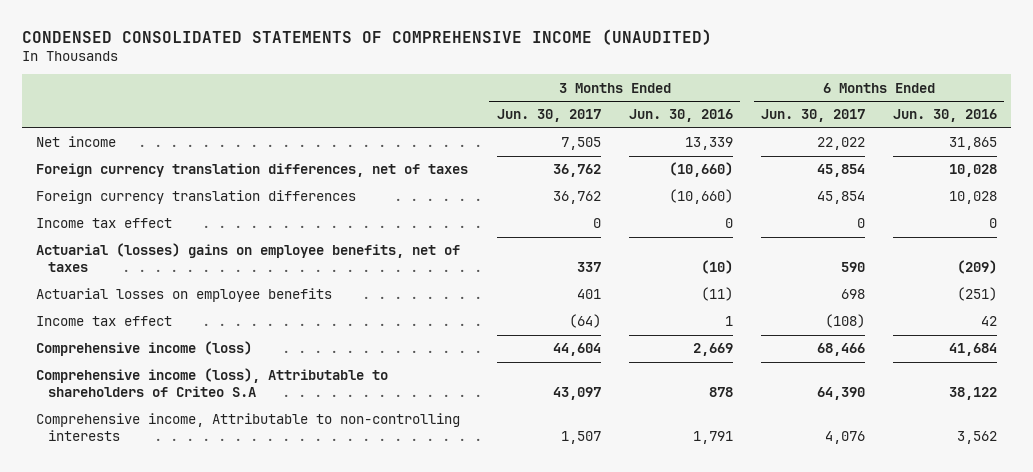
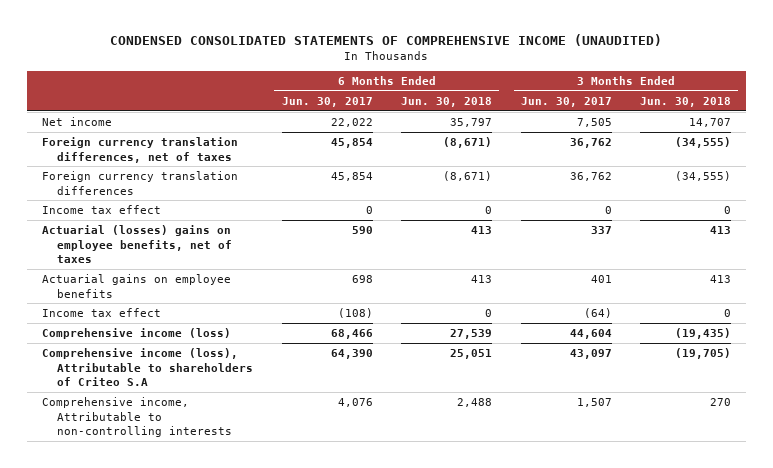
[628,109,733,123] Jun. 30, 2016 -> none
[892,109,997,123] Jun. 30, 2016 -> none
none -> [401,97,493,108] Jun. 30, 2018
none -> [640,97,732,108] Jun. 30, 2018
[36,288,333,303] Actuarial losses on employee benefits -> [41,274,231,298] Actuarial gains on employee benefits

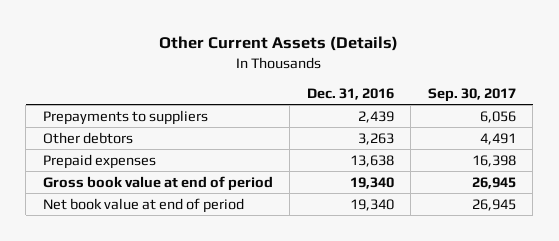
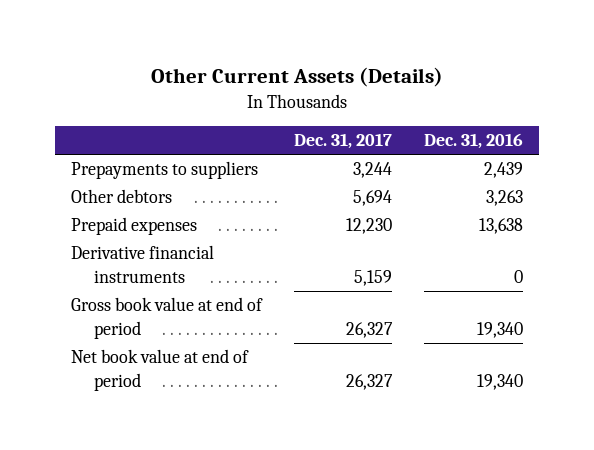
[427,87,516,102] Sep. 30, 2017 -> none
none -> [294,133,393,150] Dec. 31, 2017
none -> [71,245,215,283] Derivative financial instruments

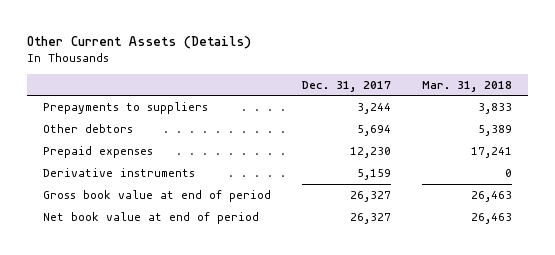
[423,133,523,150] Dec. 31, 2016 -> none
none -> [422,80,513,92] Mar. 31, 2018
[71,245,215,283] Derivative financial instruments -> [42,168,195,178] Derivative instruments

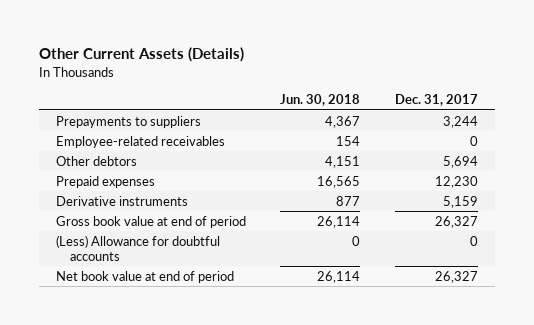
[422,80,513,92] Mar. 31, 2018 -> none
none -> [280,94,361,107] Jun. 30, 2018
none -> [56,135,226,148] Employee-related receivables
none -> [56,234,221,261] (Less) Allowance for doubtful accounts

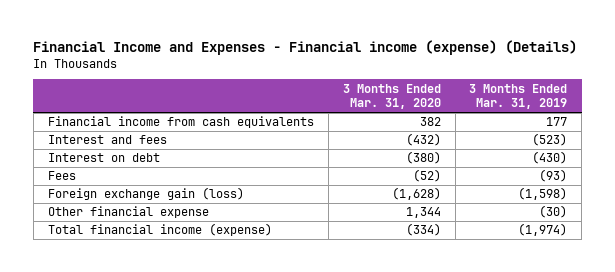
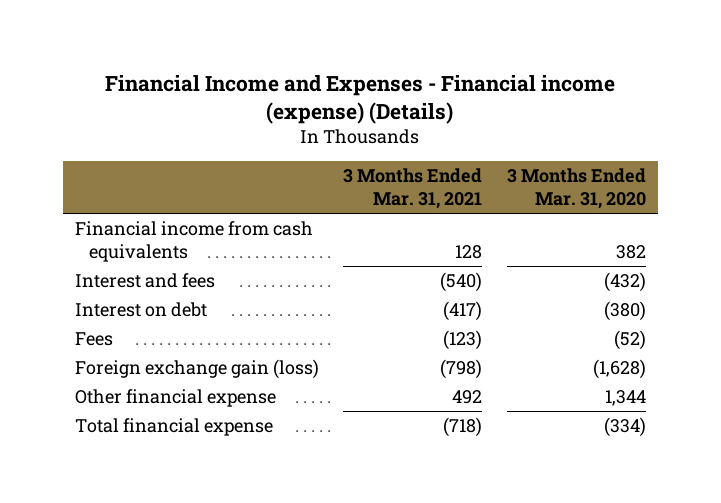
[469,83,568,110] 3 Months Ended Mar. 31, 2019 -> none
none -> [343,168,483,210] 3 Months Ended Mar. 31, 2021
[47,223,272,237] Total financial income (expense) -> [74,418,273,437] Total financial expense

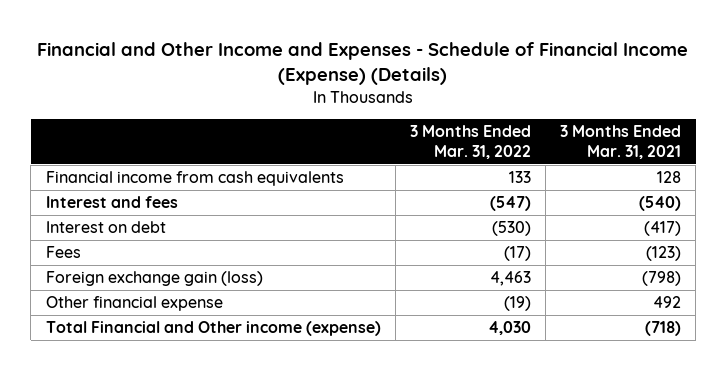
[105,74,616,124] Financial Income and Expenses - Financial income (expense) (Details) -> [37,42,689,86] Financial and Other Income and Expenses - Schedule of Financial Income (Expense) (Details)
[506,168,646,210] 3 Months Ended Mar. 31, 2020 -> none
none -> [409,125,531,159] 3 Months Ended Mar. 31, 2022
[74,418,273,437] Total financial expense -> [45,321,381,337] Total Financial and Other income (expense)

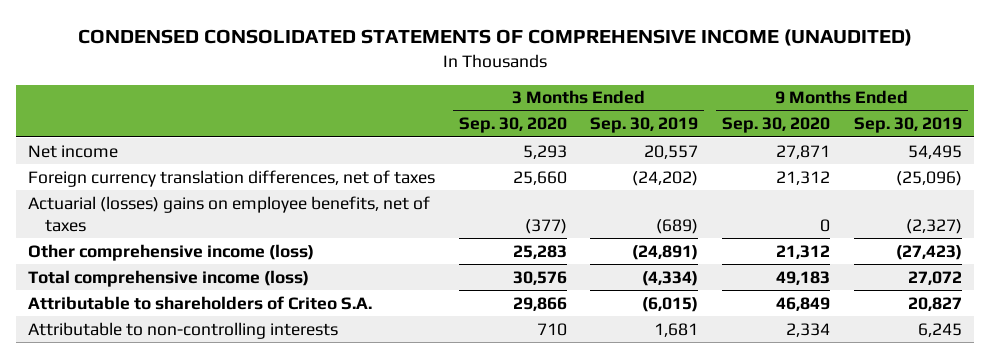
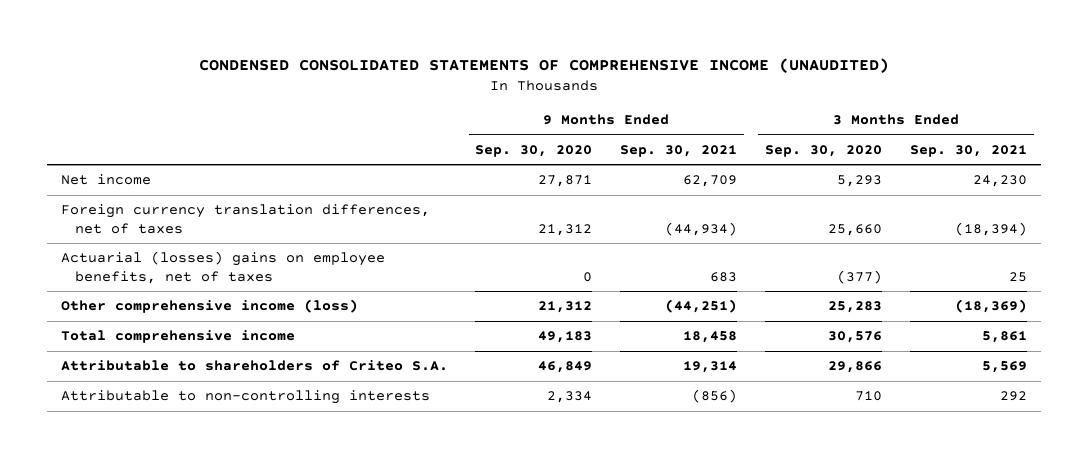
[590,117,699,134] Sep. 30, 2019 -> none
[853,117,962,134] Sep. 30, 2019 -> none
none -> [620,144,738,157] Sep. 30, 2021
none -> [909,144,1027,157] Sep. 30, 2021
[28,269,310,287] Total comprehensive income (loss) -> [60,330,295,344] Total comprehensive income

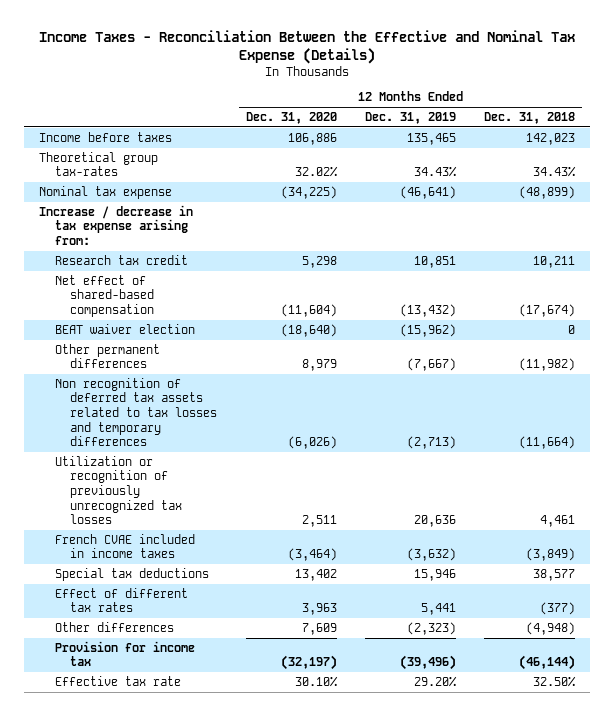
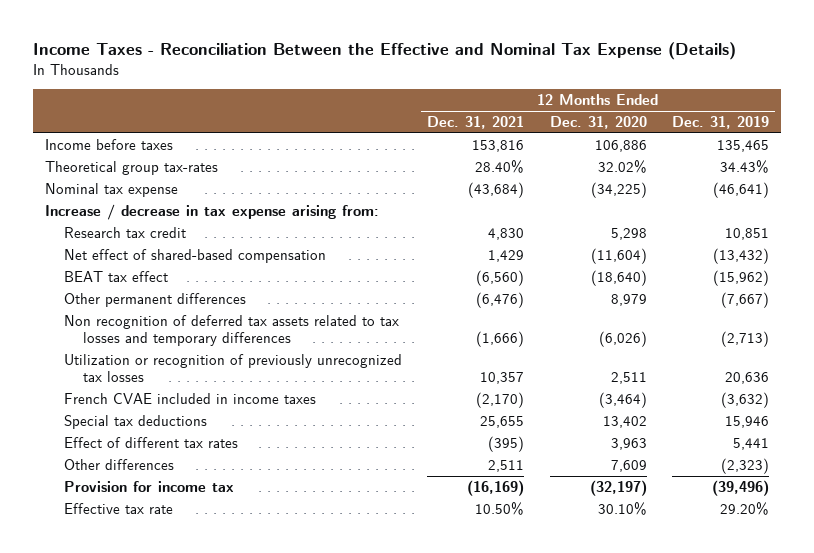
[484,112,576,125] Dec. 31, 2018 -> none
none -> [427,115,525,129] Dec. 31, 2021
[54,323,195,334] BEAT waiver election -> [64,270,169,282] BEAT tax effect

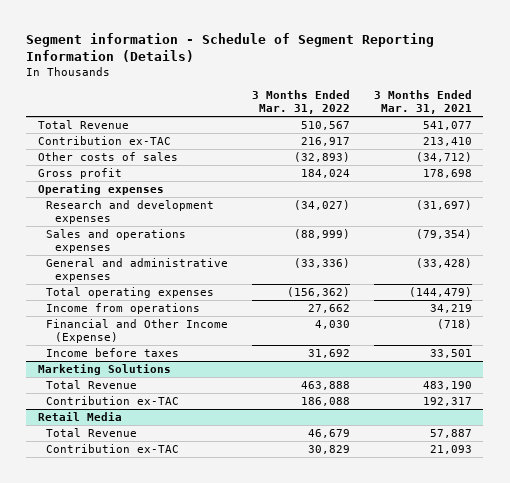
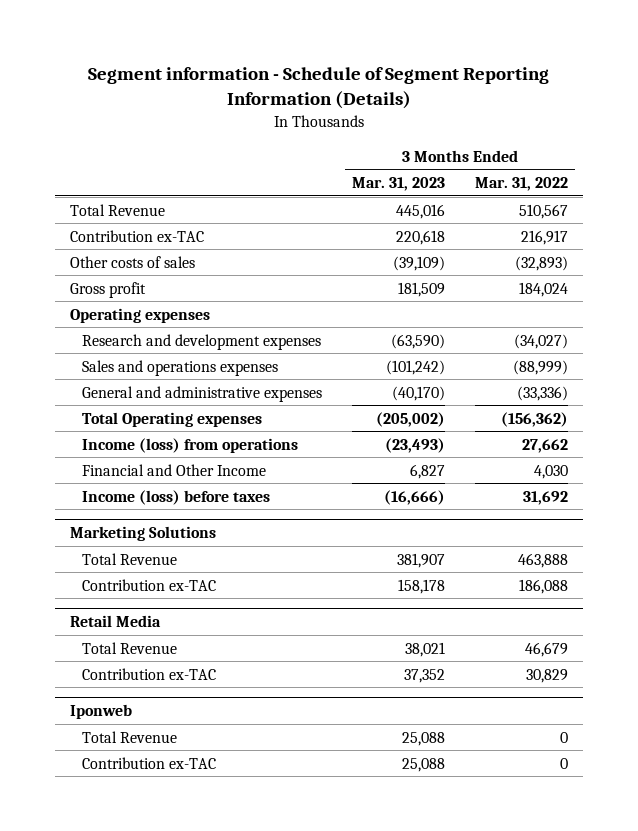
[373,90,472,114] 3 Months Ended Mar. 31, 2021 -> none
none -> [352,177,446,192] Mar. 31, 2023
[46,287,215,299] Total operating expenses -> [82,411,263,427] Total Operating expenses
[46,303,201,315] Income from operations -> [82,437,299,453] Income (loss) from operations
[46,319,229,344] Financial and Other Income (Expense) -> [82,463,267,476] Financial and Other Income
[46,348,180,358] Income before taxes -> [82,489,271,505] Income (loss) before taxes
none -> [69,703,132,719] Iponweb
none -> [82,730,178,743] Total Revenue
none -> [82,756,217,769] Contribution ex-TAC

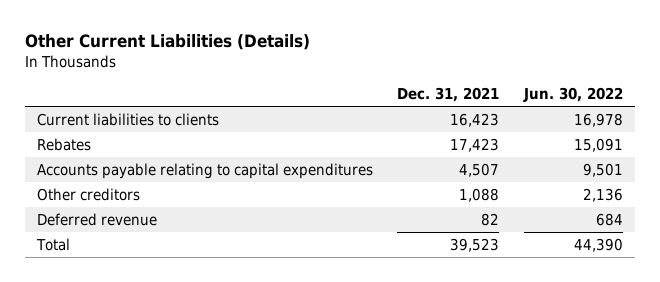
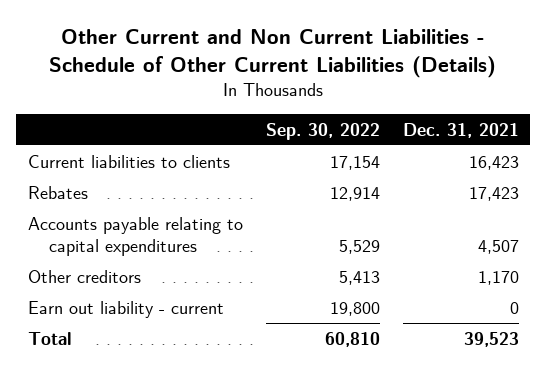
[24,34,310,51] Other Current Liabilities (Details) -> [49,29,497,79] Other Current and Non Current Liabilities - Schedule of Other Current Liabilities (Details)
[523,87,624,103] Jun. 30, 2022 -> none
none -> [265,122,380,140] Sep. 30, 2022
[36,212,157,226] Deferred revenue -> none
[459,187,500,202] 1,088 -> [477,270,519,285] 1,170
none -> [27,300,224,318] Earn out liability - current

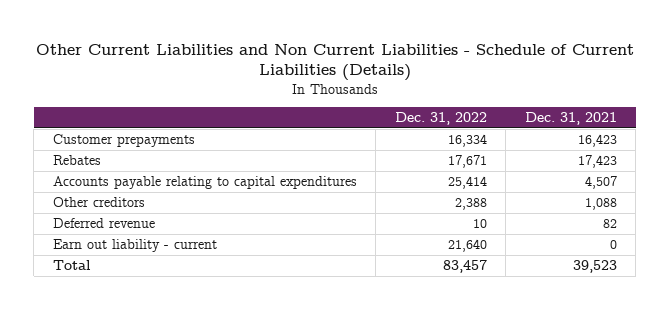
[49,29,497,79] Other Current and Non Current Liabilities - Schedule of Other Current Liabilities (Details) -> [35,43,634,82] Other Current Liabilities and Non Current Liabilities - Schedule of Current Liabilities (Details)
[265,122,380,140] Sep. 30, 2022 -> none
none -> [394,112,487,126] Dec. 31, 2022
[27,154,230,168] Current liabilities to clients -> [52,134,195,148] Customer prepayments
[477,270,519,285] 1,170 -> [584,198,617,211] 1,088
none -> [52,218,155,229] Deferred revenue

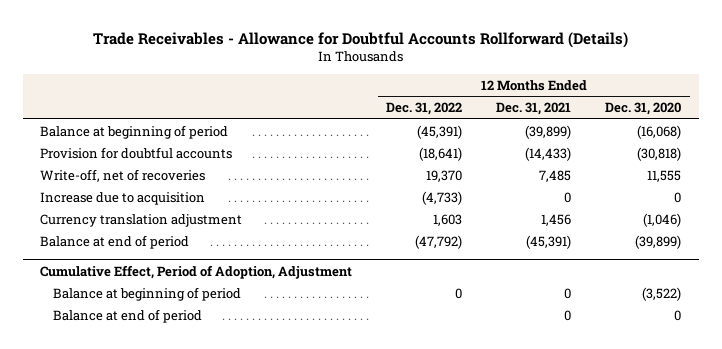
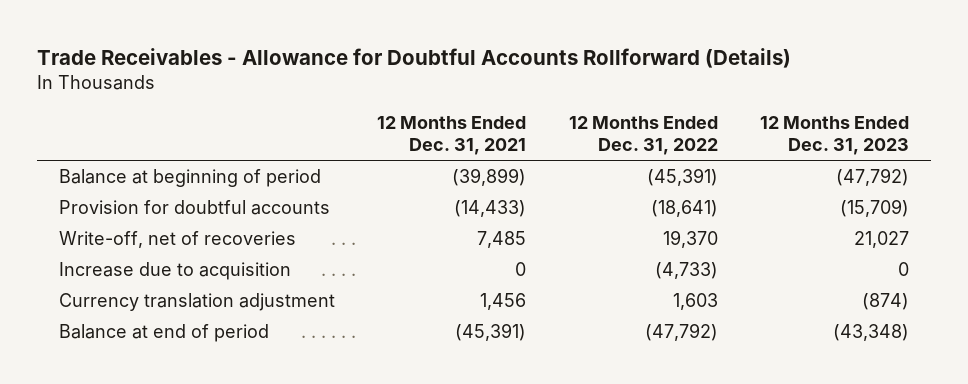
[605,102,682,116] Dec. 31, 2020 -> none
none -> [760,116,910,156] 12 Months Ended Dec. 31, 2023
[40,264,353,279] Cumulative Effect, Period of Adoption, Adjustment -> none
[53,286,242,301] Balance at beginning of period -> none
[53,308,203,323] Balance at end of period -> none

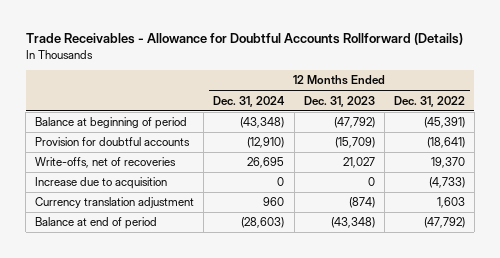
[377,116,527,156] 12 Months Ended Dec. 31, 2021 -> none
none -> [213,95,286,107] Dec. 31, 2024
[58,231,296,249] Write-off, net of recoveries -> [35,157,177,169] Write-offs, net of recoveries

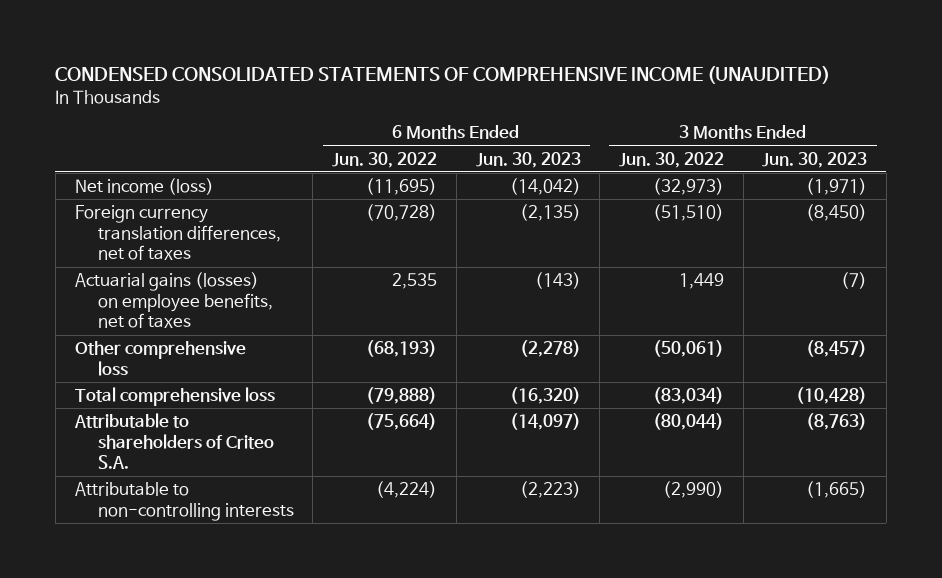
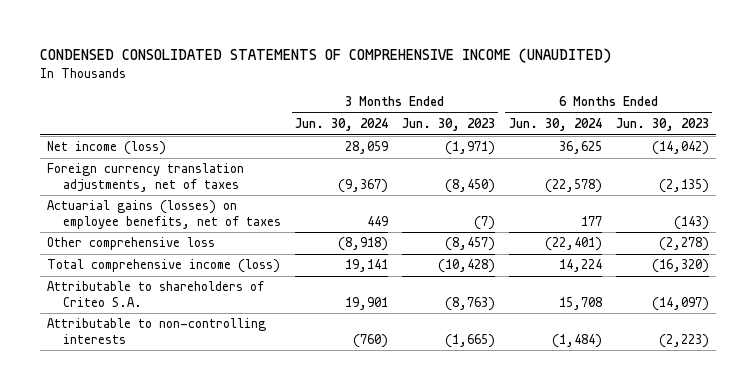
[332,151,438,168] Jun. 30, 2022 -> none
[618,151,724,168] Jun. 30, 2022 -> none
none -> [294,117,388,131] Jun. 30, 2024
none -> [508,117,602,131] Jun. 30, 2024
[74,204,281,261] Foreign currency translation differences, net of taxes -> [47,163,245,192] Foreign currency translation adjustments, net of taxes
[74,386,275,406] Total comprehensive loss -> [47,259,281,274] Total comprehensive income (loss)

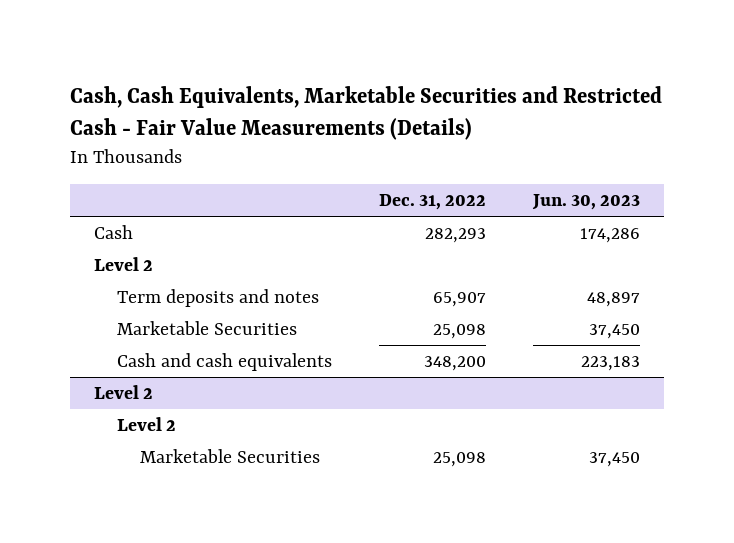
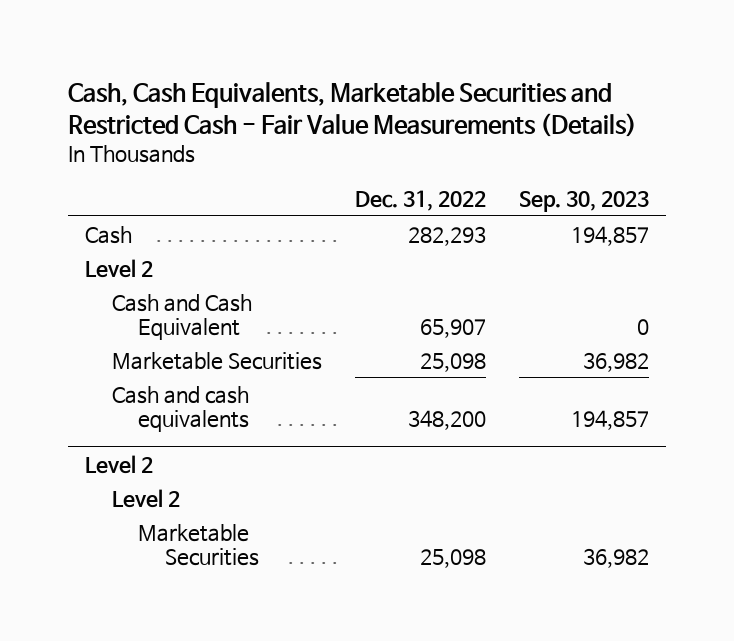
[532,194,641,211] Jun. 30, 2023 -> none
none -> [519,191,650,213] Sep. 30, 2023
[116,289,319,308] Term deposits and notes -> [111,293,252,340] Cash and Cash Equivalent

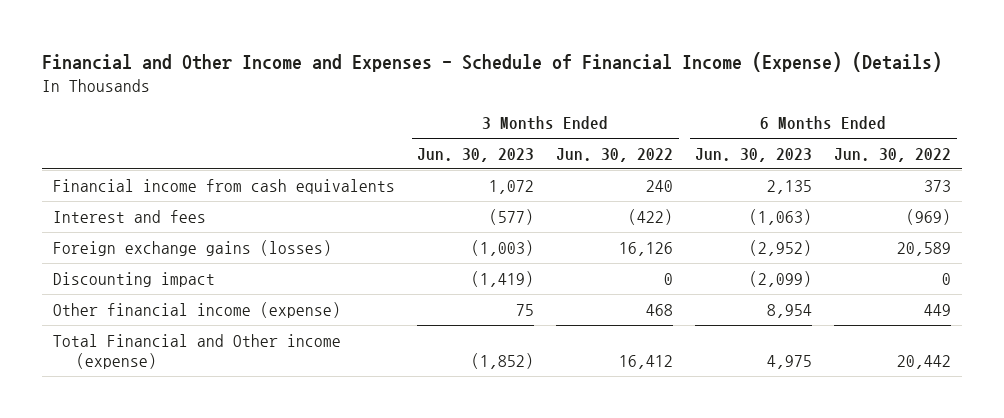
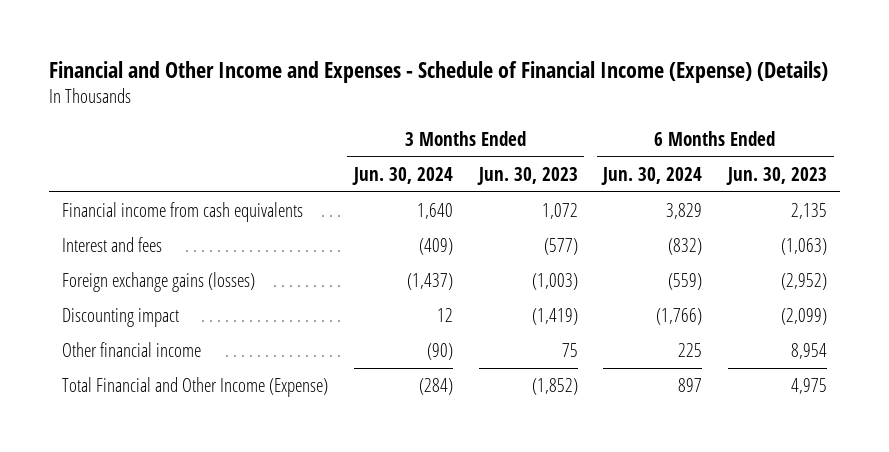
[556,147,674,162] Jun. 30, 2022 -> none
[834,147,952,162] Jun. 30, 2022 -> none
none -> [351,166,453,185] Jun. 30, 2024
none -> [601,166,703,185] Jun. 30, 2024
[53,301,342,318] Other financial income (expense) -> [61,342,201,358] Other financial income
[53,333,342,369] Total Financial and Other income (expense) -> [61,377,328,398] Total Financial and Other Income (Expense)

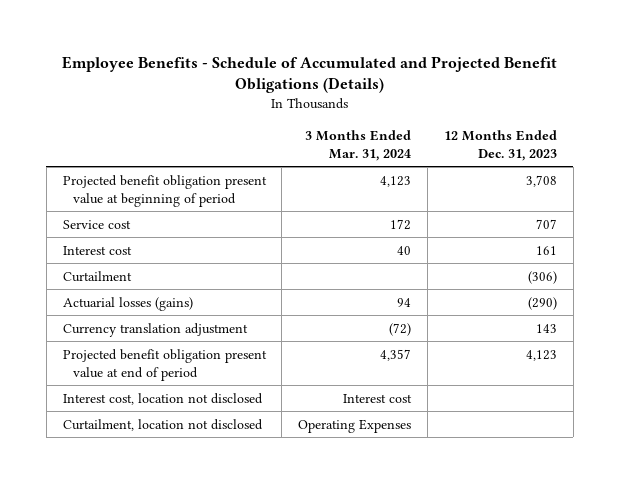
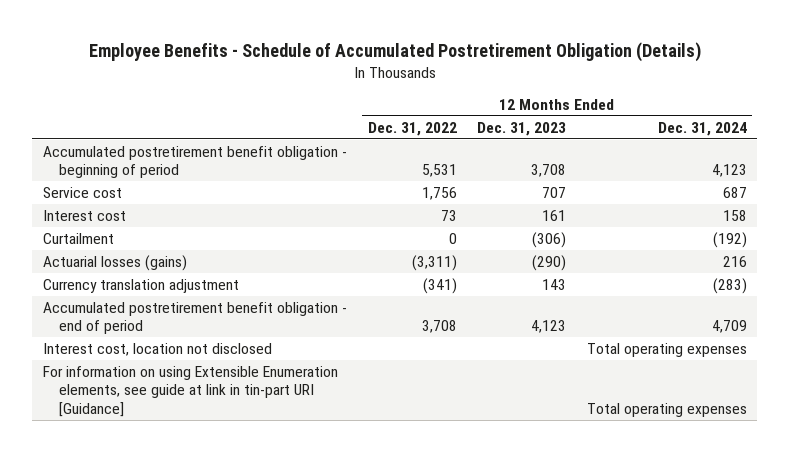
[61,55,557,94] Employee Benefits - Schedule of Accumulated and Projected Benefit Obligations (Details) -> [88,41,701,62] Employee Benefits - Schedule of Accumulated Postretirement Obligation (Details)
[305,129,412,161] 3 Months Ended Mar. 31, 2024 -> none
none -> [367,121,457,136] Dec. 31, 2022
none -> [657,121,747,136] Dec. 31, 2024
[62,174,267,207] Projected benefit obligation present value at beginning of period -> [42,145,347,179] Accumulated postretirement benefit obligation - beginning of period
[62,348,267,381] Projected benefit obligation present value at end of period -> [42,301,347,335] Accumulated postretirement benefit obligation - end of period
[62,418,263,431] Curtailment, location not disclosed -> [42,365,338,417] For information on using Extensible Enumeration elements, see guide at link in tin-part URI [Guidance]

